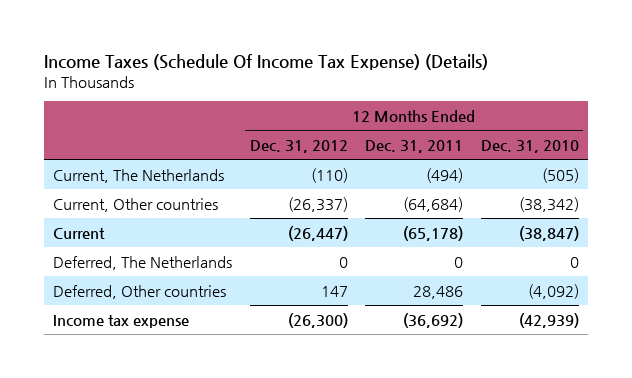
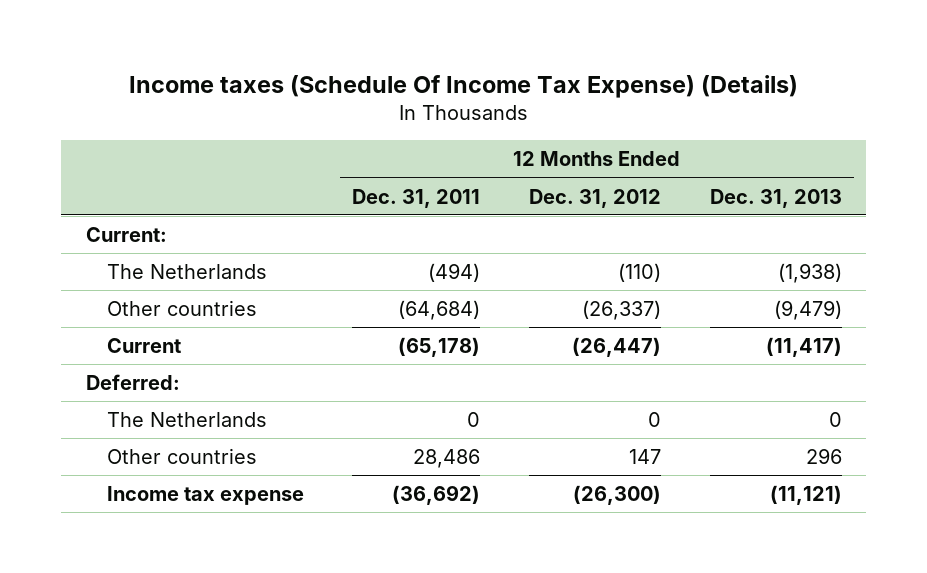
[44,54,489,71] Income Taxes (Schedule Of Income Tax Expense) (Details) -> [128,74,798,98] Income taxes (Schedule Of Income Tax Expense) (Details)
[480,139,579,153] Dec. 31, 2010 -> none
none -> [709,188,842,208] Dec. 31, 2013
none -> [85,227,167,243] Current:
[53,168,225,183] Current, The Netherlands -> [106,264,267,280] The Netherlands
[53,197,219,212] Current, Other countries -> [106,300,257,317] Other countries
none -> [85,374,180,391] Deferred:
[53,255,233,270] Deferred, The Netherlands -> [106,412,267,428] The Netherlands
[53,284,227,299] Deferred, Other countries -> [106,448,257,465] Other countries

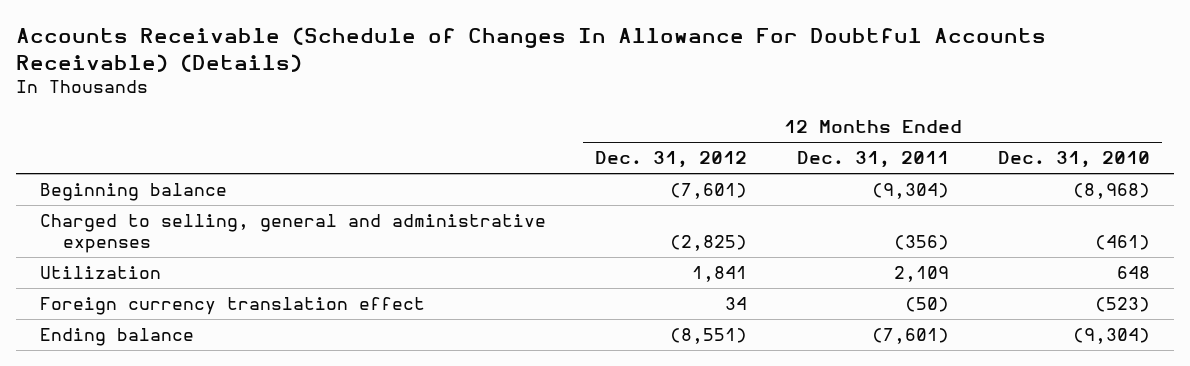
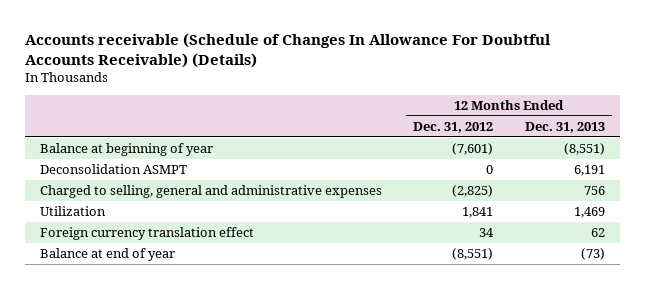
[15,26,1046,72] Accounts Receivable (Schedule of Changes In Allowance For Doubtful Accounts Receivable) (Details) -> [24,32,551,68] Accounts receivable (Schedule of Changes In Allowance For Doubtful Accounts Receivable) (Details)
[796,151,949,169] Dec. 31, 2011 -> none
[997,151,1150,169] Dec. 31, 2010 -> none
none -> [524,121,605,133] Dec. 31, 2013
[40,183,228,202] Beginning balance -> [40,143,214,157] Balance at beginning of year
none -> [40,164,188,175] Deconsolidation ASMPT
[40,328,195,347] Ending balance -> [40,248,176,262] Balance at end of year

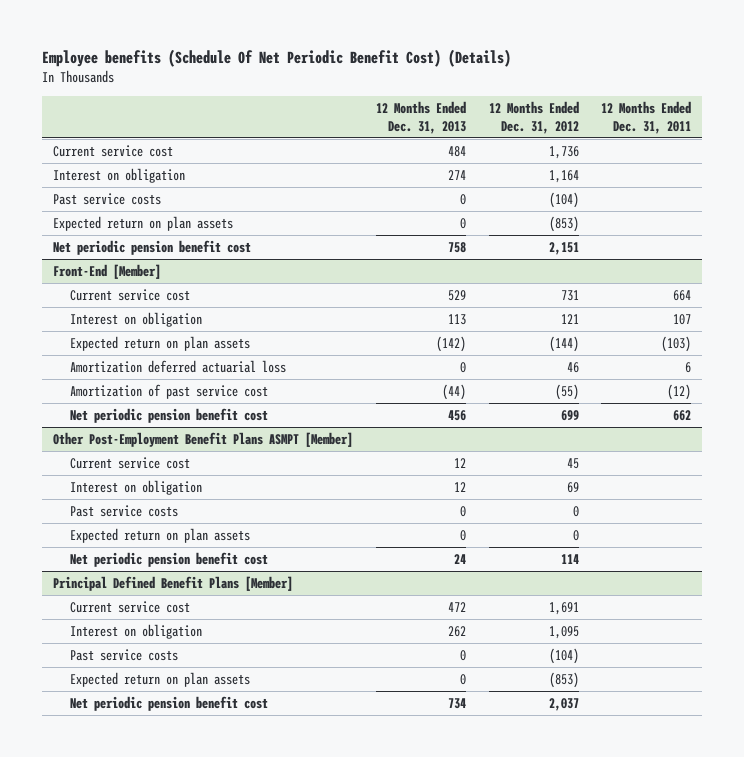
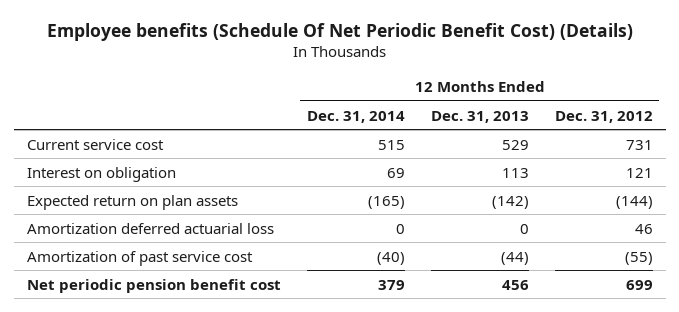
[601,100,692,134] 12 Months Ended Dec. 31, 2011 -> none
none -> [306,110,405,123] Dec. 31, 2014
[53,144,174,157] Current service cost -> none
[53,167,186,183] Interest on obligation -> none
[53,192,162,205] Past service costs -> none
[53,215,234,231] Expected return on plan assets -> none
[53,239,252,255] Net periodic pension benefit cost -> none
[53,263,162,279] Front-End [Member] -> none
[53,431,354,447] Other Post-Employment Benefit Plans ASMPT [Member] -> none
[69,456,190,469] Current service cost -> none
[69,479,202,495] Interest on obligation -> none
[69,504,178,517] Past service costs -> none
[69,527,250,543] Expected return on plan assets -> none
[69,551,268,567] Net periodic pension benefit cost -> none
[53,575,294,591] Principal Defined Benefit Plans [Member] -> none
[69,600,190,613] Current service cost -> none
[69,623,202,639] Interest on obligation -> none
[69,648,178,661] Past service costs -> none
[69,671,250,687] Expected return on plan assets -> none
[69,695,268,711] Net periodic pension benefit cost -> none

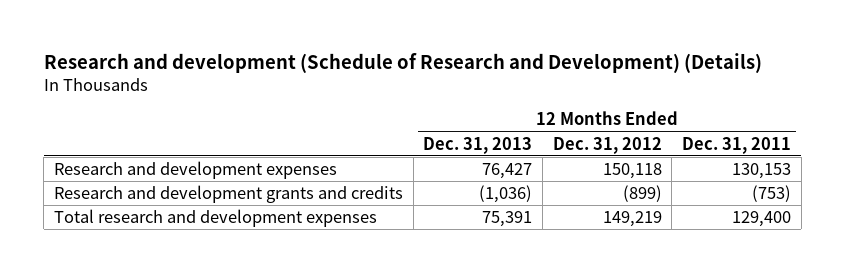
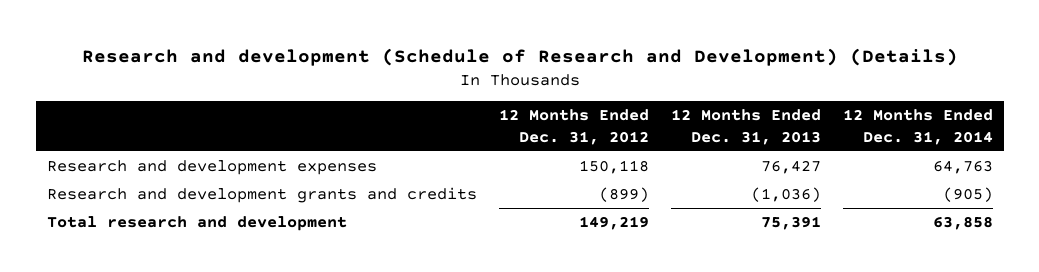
[681,136,791,154] Dec. 31, 2011 -> none
none -> [842,109,993,145] 12 Months Ended Dec. 31, 2014
[53,209,377,228] Total research and development expenses -> [46,216,347,232] Total research and development

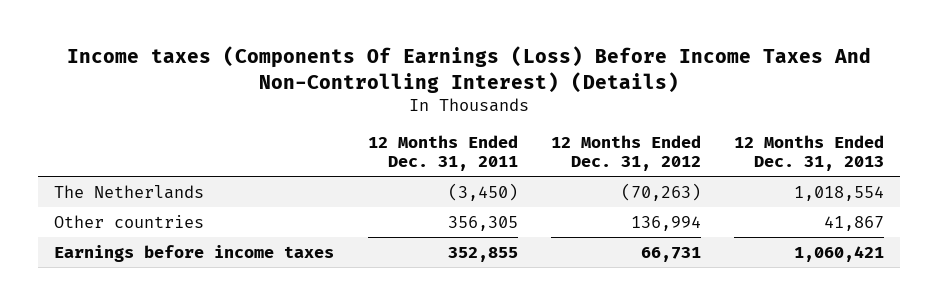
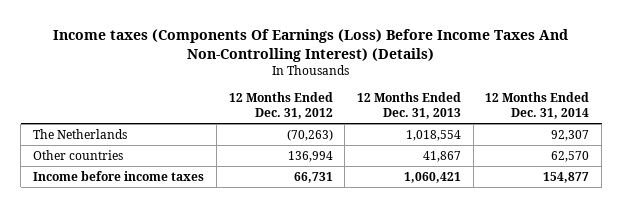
[367,135,518,171] 12 Months Ended Dec. 31, 2011 -> none
none -> [485,92,590,119] 12 Months Ended Dec. 31, 2014
[54,244,335,262] Earnings before income taxes -> [33,171,205,182] Income before income taxes

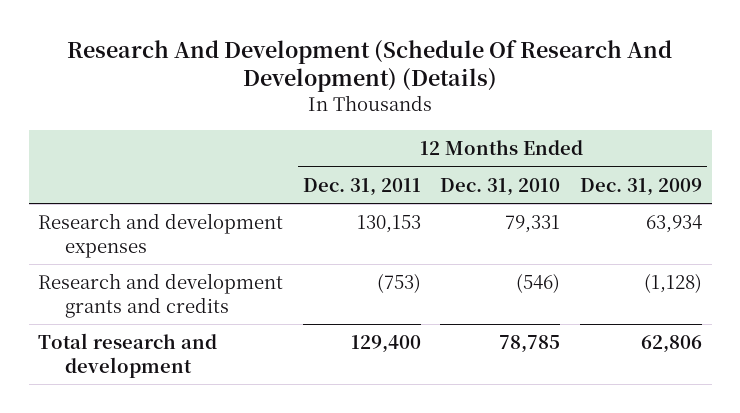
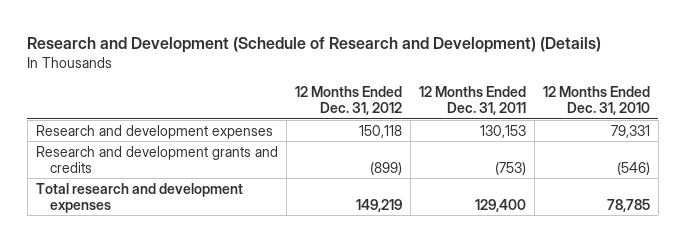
[67,39,673,93] Research And Development (Schedule Of Research And Development) (Details) -> [27,36,602,53] Research and Development (Schedule of Research and Development) (Details)
[579,177,702,196] Dec. 31, 2009 -> none
none -> [294,86,402,116] 12 Months Ended Dec. 31, 2012
[38,333,218,378] Total research and development -> [35,182,243,213] Total research and development expenses

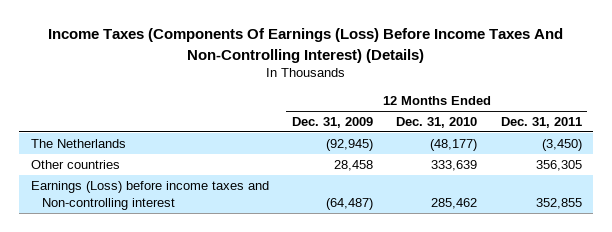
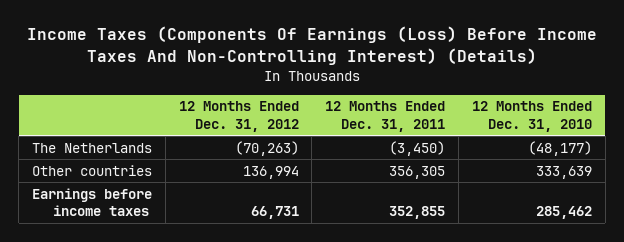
[291,117,373,129] Dec. 31, 2009 -> none
none -> [178,101,299,132] 12 Months Ended Dec. 31, 2012
[30,180,269,210] Earnings (Loss) before income taxes and Non-controlling interest -> [32,187,153,216] Earnings before income taxes

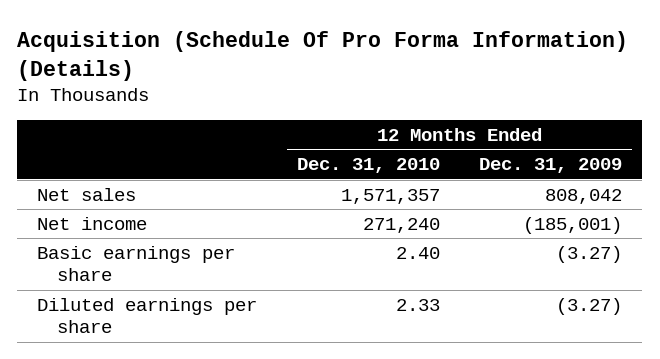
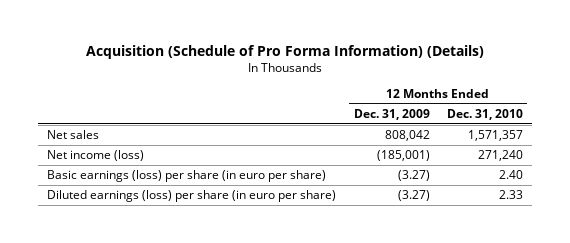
[17,30,629,81] Acquisition (Schedule Of Pro Forma Information) (Details) -> [86,45,485,60] Acquisition (Schedule of Pro Forma Information) (Details)
[37,216,148,230] Net income -> [47,150,145,162] Net income (loss)
[37,245,236,282] Basic earnings per share -> [47,170,327,183] Basic earnings (loss) per share (in euro per share)
[37,297,258,334] Diluted earnings per share -> [47,190,337,203] Diluted earnings (loss) per share (in euro per share)

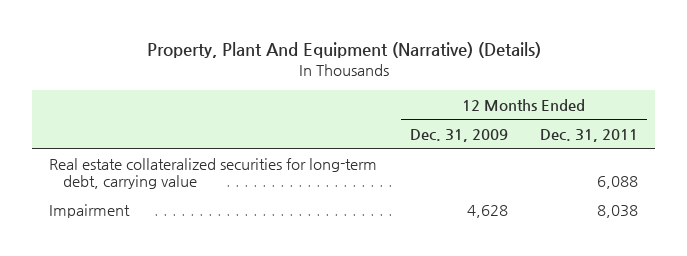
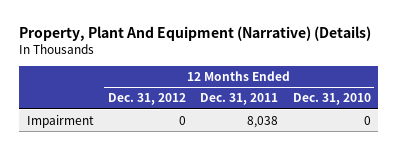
[409,128,508,142] Dec. 31, 2009 -> none
none -> [107,93,186,106] Dec. 31, 2012
none -> [292,93,371,106] Dec. 31, 2010
[48,157,377,190] Real estate collateralized securities for long-term debt, carrying value -> none

